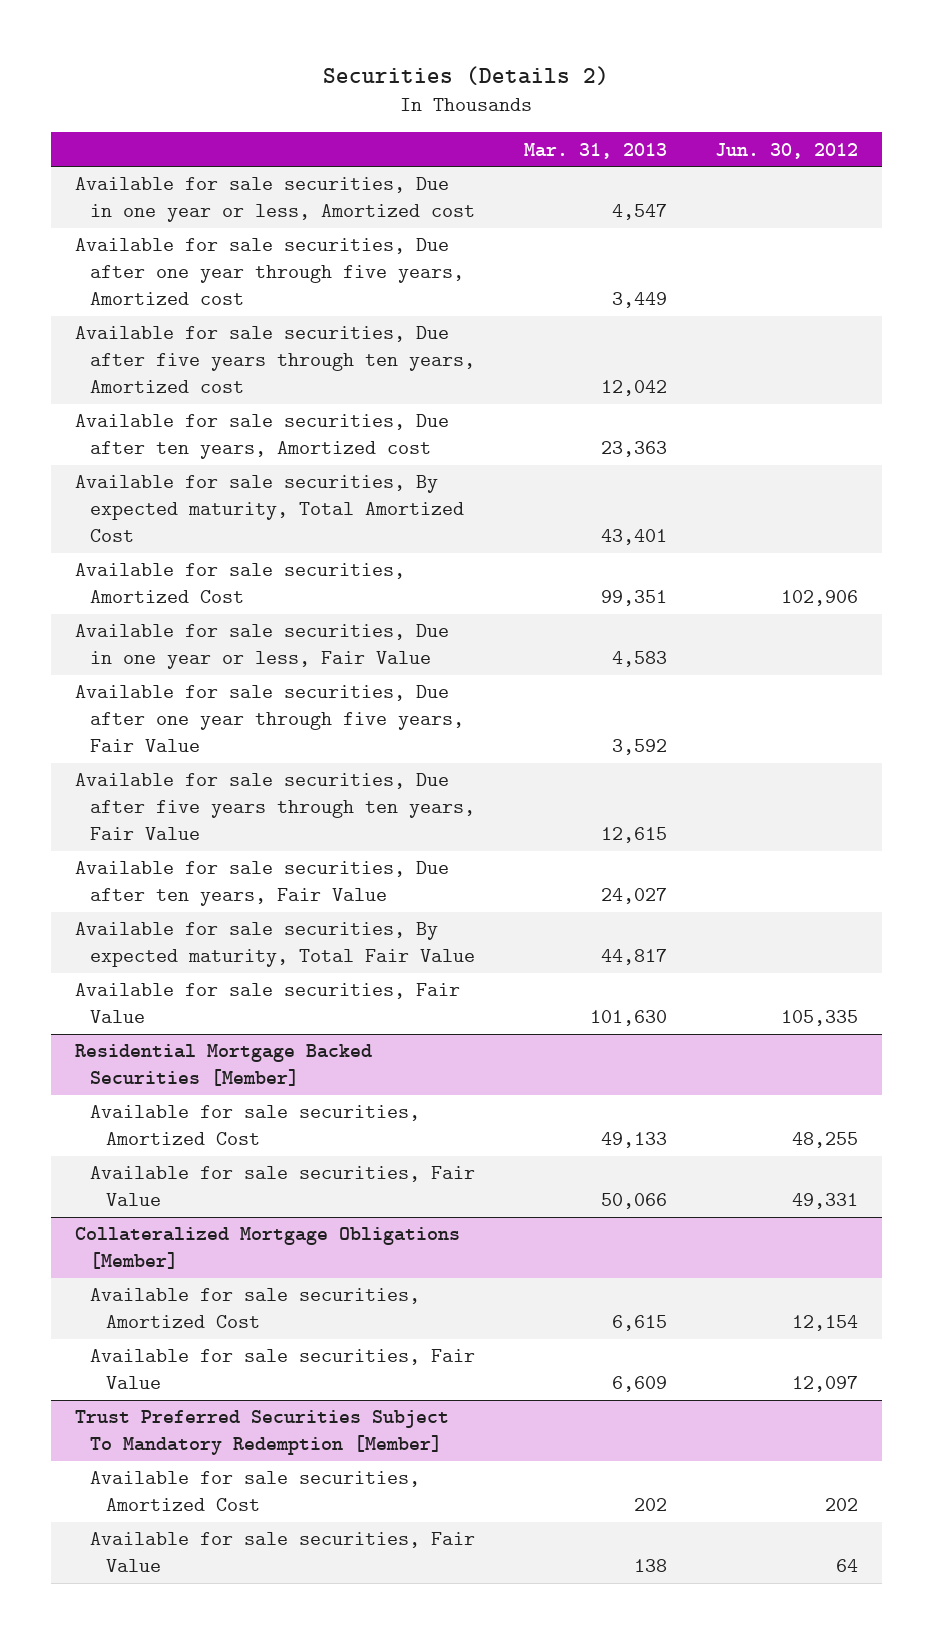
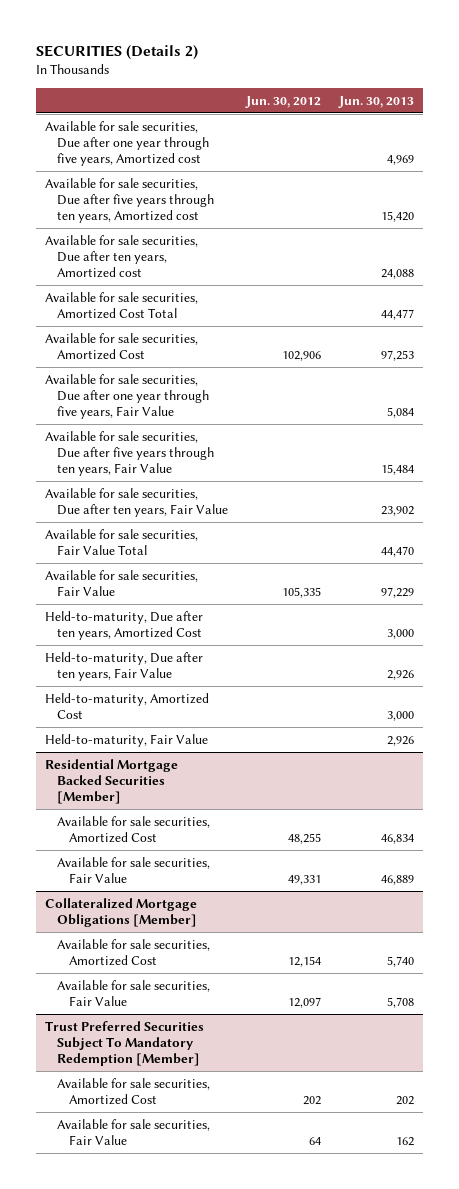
[323,66,610,86] Securities (Details 2) -> [35,45,198,61] SECURITIES (Details 2)
[523,142,667,159] Mar. 31, 2013 -> none
none -> [338,95,415,108] Jun. 30, 2013
[74,177,476,223] Available for sale securities, Due in one year or less, Amortized cost -> none
[74,475,465,543] Available for sale securities, By expected maturity, Total Amortized Cost -> [44,291,198,319] Available for sale securities, Amortized Cost Total
[74,624,449,670] Available for sale securities, Due in one year or less, Fair Value -> none
[74,922,476,968] Available for sale securities, By expected maturity, Total Fair Value -> [44,528,198,555] Available for sale securities, Fair Value Total
none -> [44,610,203,640] Held-to-maturity, Due after ten years, Amortized Cost
none -> [44,651,203,681] Held-to-maturity, Due after ten years, Fair Value
none -> [44,692,209,719] Held-to-maturity, Amortized Cost
none -> [44,733,208,747] Held-to-maturity, Fair Value

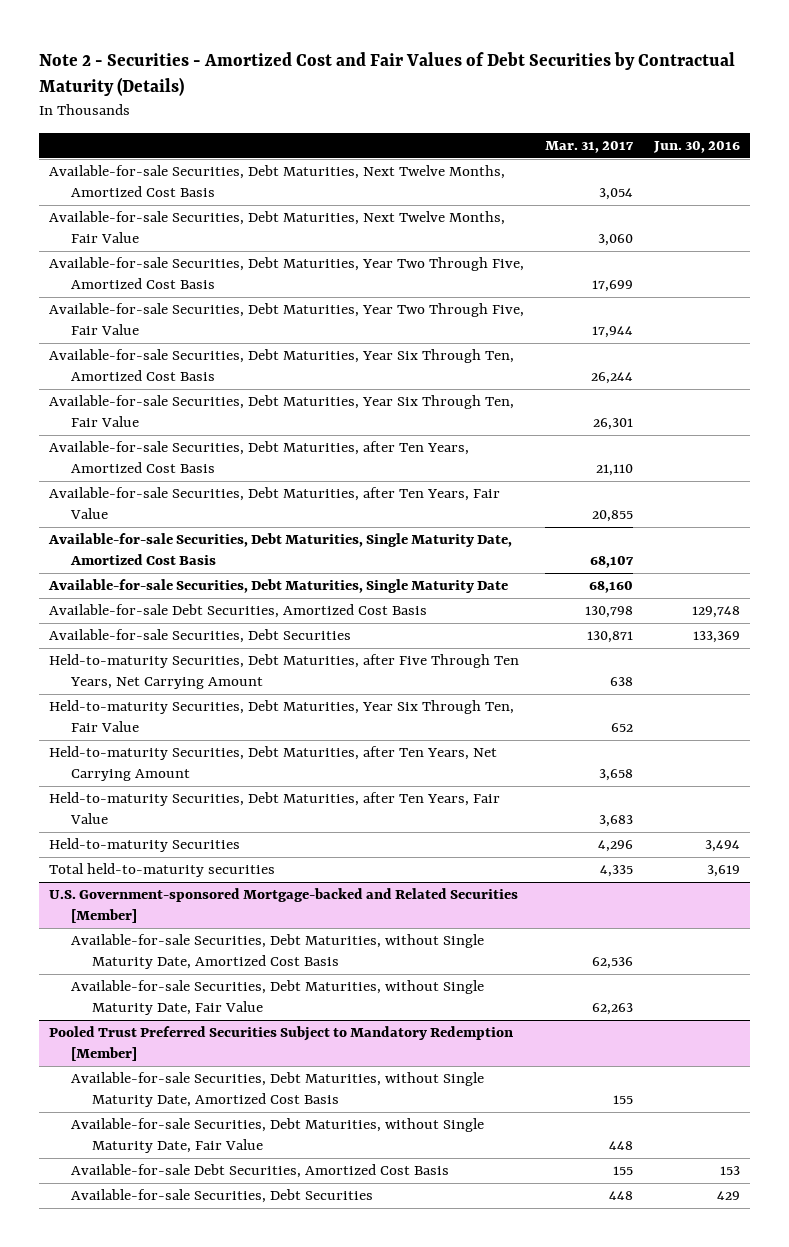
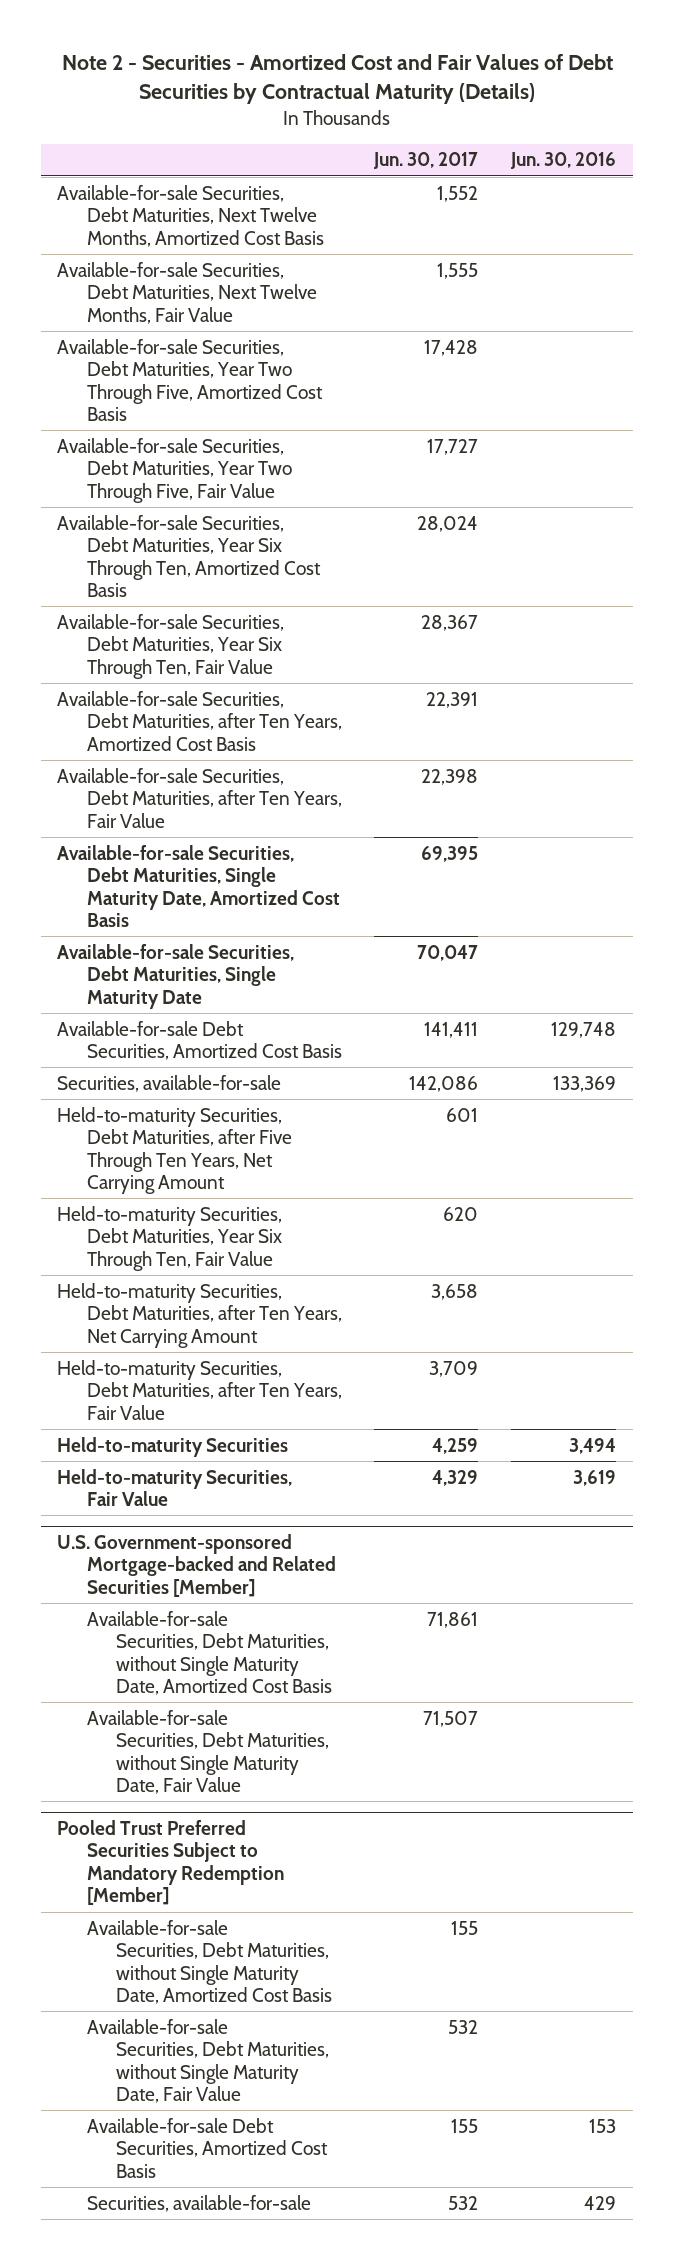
[544,141,634,154] Mar. 31, 2017 -> none
none -> [373,152,479,170] Jun. 30, 2017
[49,629,352,644] Available-for-sale Securities, Debt Securities -> [57,1074,282,1092] Securities, available-for-sale
[49,863,276,878] Total held-to-maturity securities -> [57,1468,293,1507] Held-to-maturity Securities, Fair Value
[70,1189,373,1204] Available-for-sale Securities, Debt Securities -> [86,2194,311,2212] Securities, available-for-sale

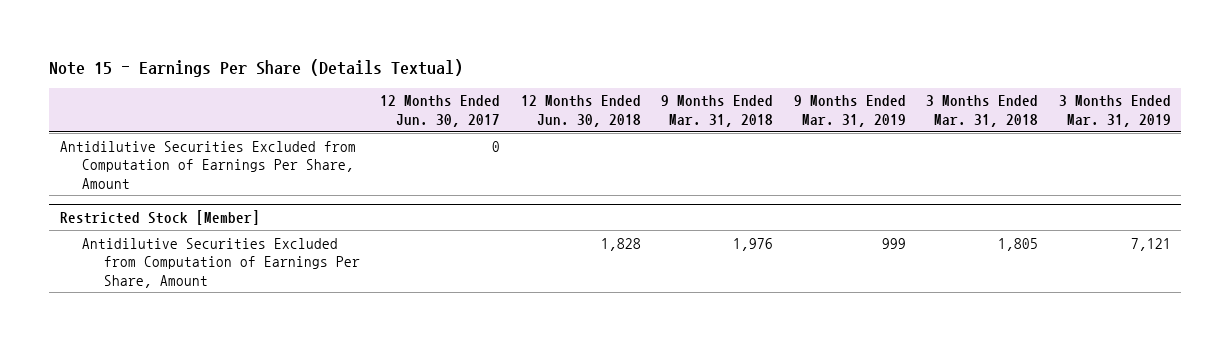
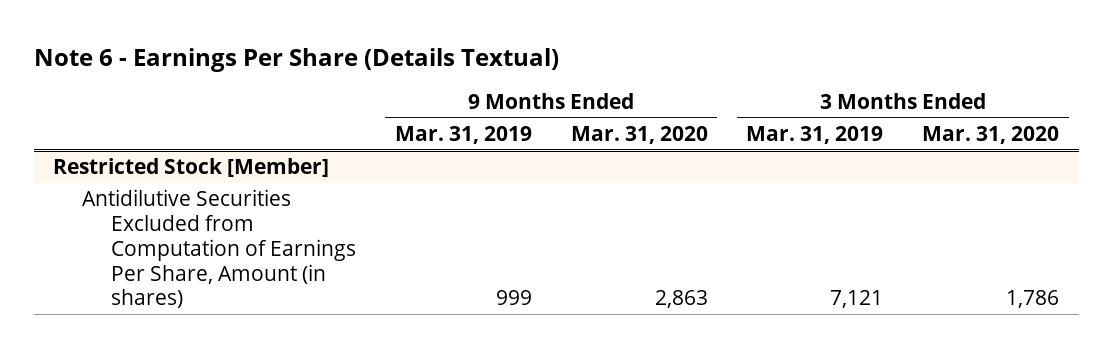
[49,58,464,77] Note 15 - Earnings Per Share (Details Textual) -> [33,47,559,72] Note 6 - Earnings Per Share (Details Textual)
[380,95,501,127] 12 Months Ended Jun. 30, 2017 -> none
[520,95,641,127] 12 Months Ended Jun. 30, 2018 -> none
[661,95,774,127] 9 Months Ended Mar. 31, 2018 -> none
[926,95,1039,127] 3 Months Ended Mar. 31, 2018 -> none
none -> [570,126,708,145] Mar. 31, 2020
none -> [922,126,1060,145] Mar. 31, 2020
[59,140,356,189] Antidilutive Securities Excluded from Computation of Earnings Per Share, Amount -> none
[81,237,360,288] Antidilutive Securities Excluded from Computation of Earnings Per Share, Amount -> [82,189,356,309] Antidilutive Securities Excluded from Computation of Earnings Per Share, Amount (in shares)

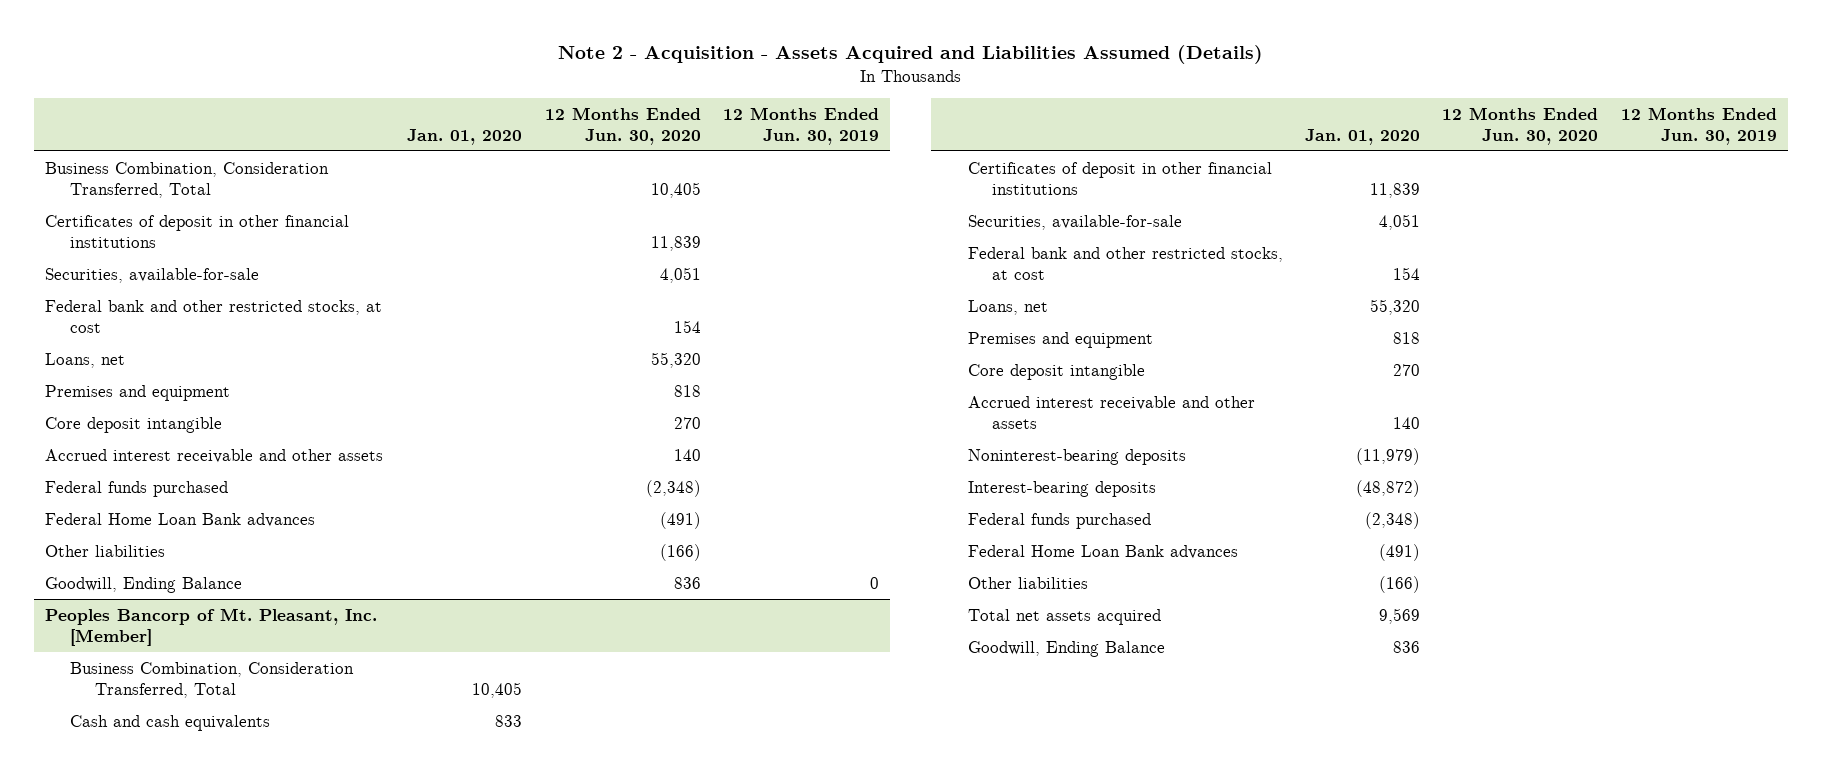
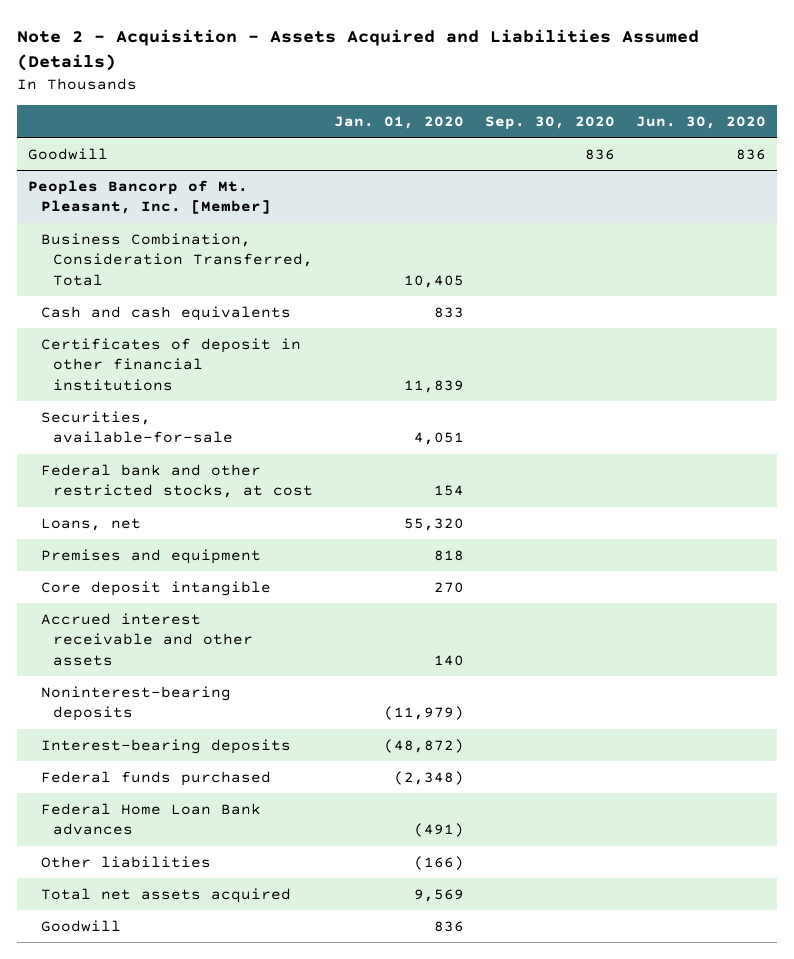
[544,106,701,145] 12 Months Ended Jun. 30, 2020 -> none
[723,106,880,145] 12 Months Ended Jun. 30, 2019 -> none
none -> [485,115,616,130] Sep. 30, 2020
none -> [636,115,767,129] Jun. 30, 2020
[45,161,330,198] Business Combination, Consideration Transferred, Total -> none
[45,214,350,248] Certificates of deposit in other financial institutions -> none
[45,267,260,283] Securities, available-for-sale -> none
[45,299,383,333] Federal bank and other restricted stocks, at cost -> none
[45,352,126,368] Loans, net -> none
[45,384,231,401] Premises and equipment -> none
[45,416,223,433] Core deposit intangible -> none
[45,448,384,463] Accrued interest receivable and other assets -> none
[45,480,229,497] Federal funds purchased -> none
[45,512,316,527] Federal Home Loan Bank advances -> none
[45,544,166,557] Other liabilities -> none
[45,576,243,593] Goodwill, Ending Balance -> [28,147,109,160] Goodwill
[967,640,1165,657] Goodwill, Ending Balance -> [40,919,121,932] Goodwill

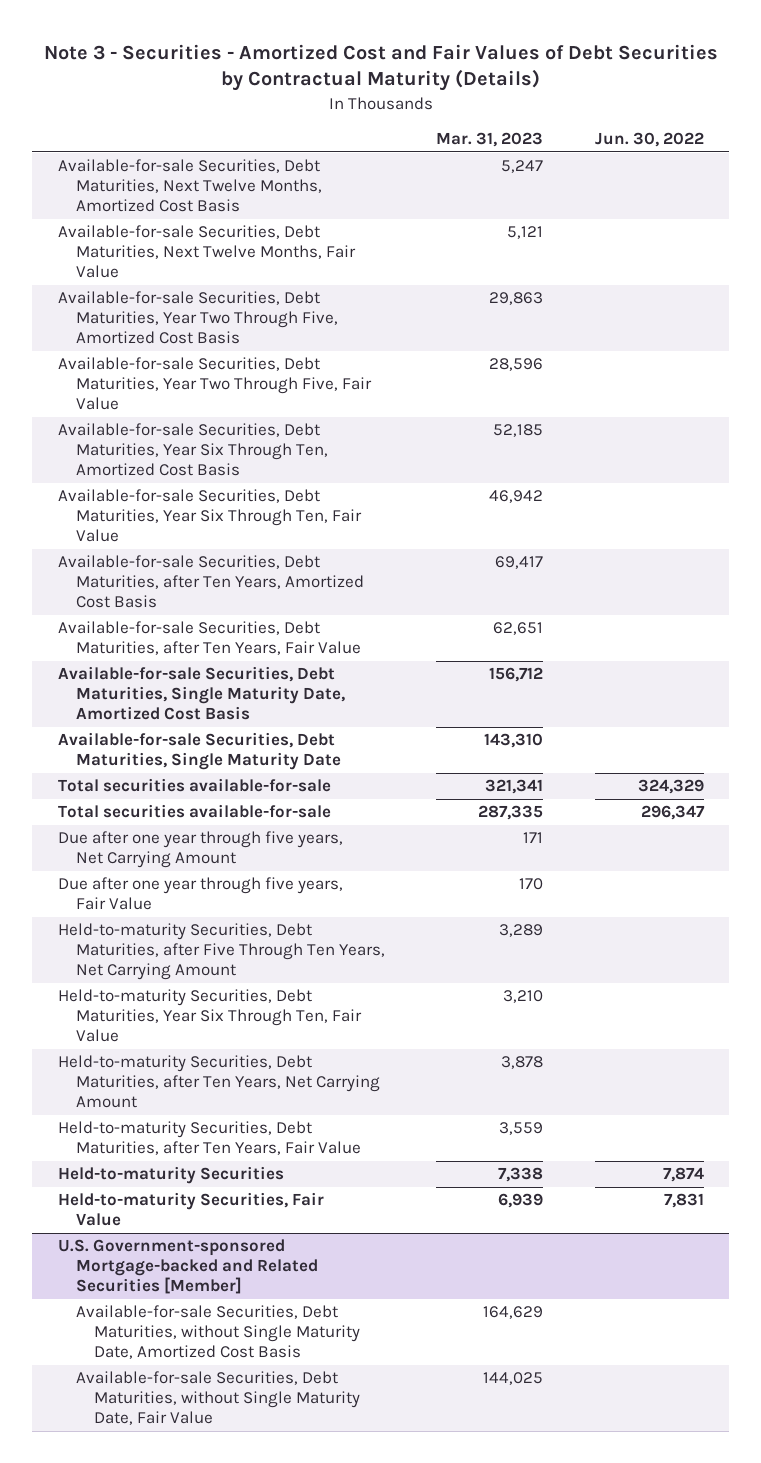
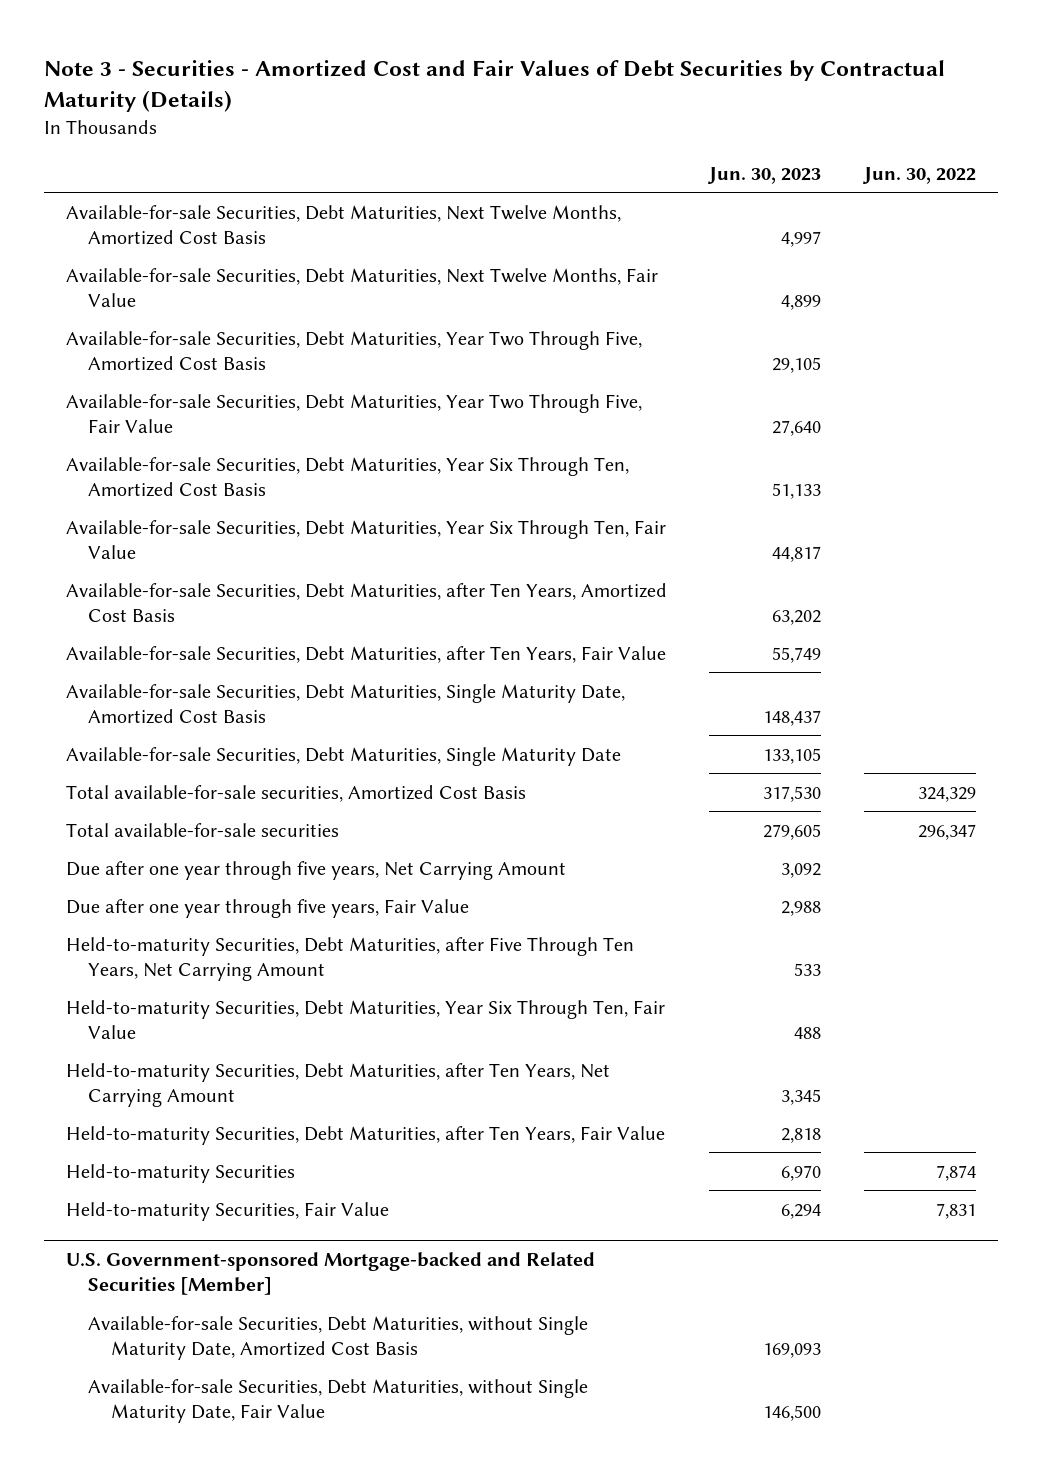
[436,132,544,148] Mar. 31, 2023 -> none
none -> [707,166,822,184] Jun. 30, 2023
[57,778,331,793] Total securities available-for-sale -> [65,784,526,802] Total available-for-sale securities, Amortized Cost Basis
[57,804,331,819] Total securities available-for-sale -> [65,822,339,837] Total available-for-sale securities

